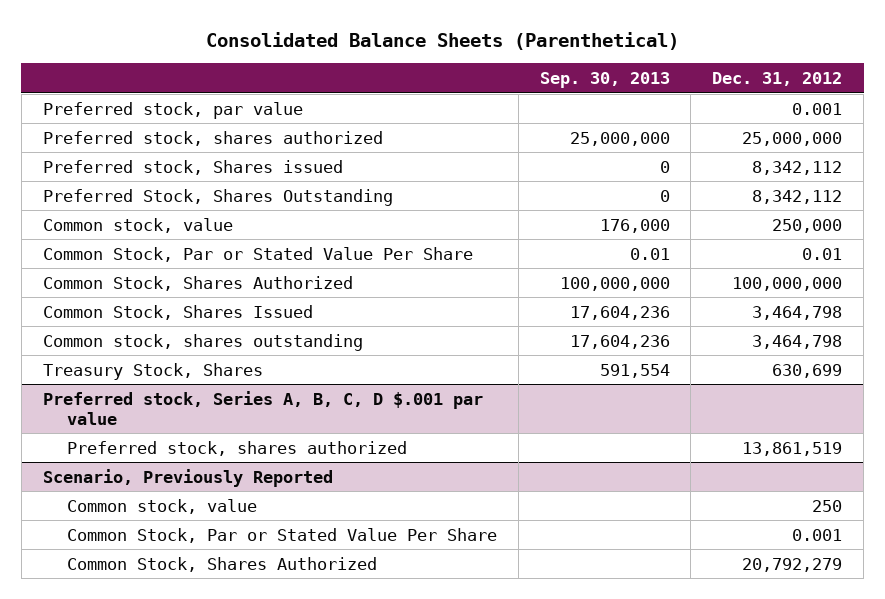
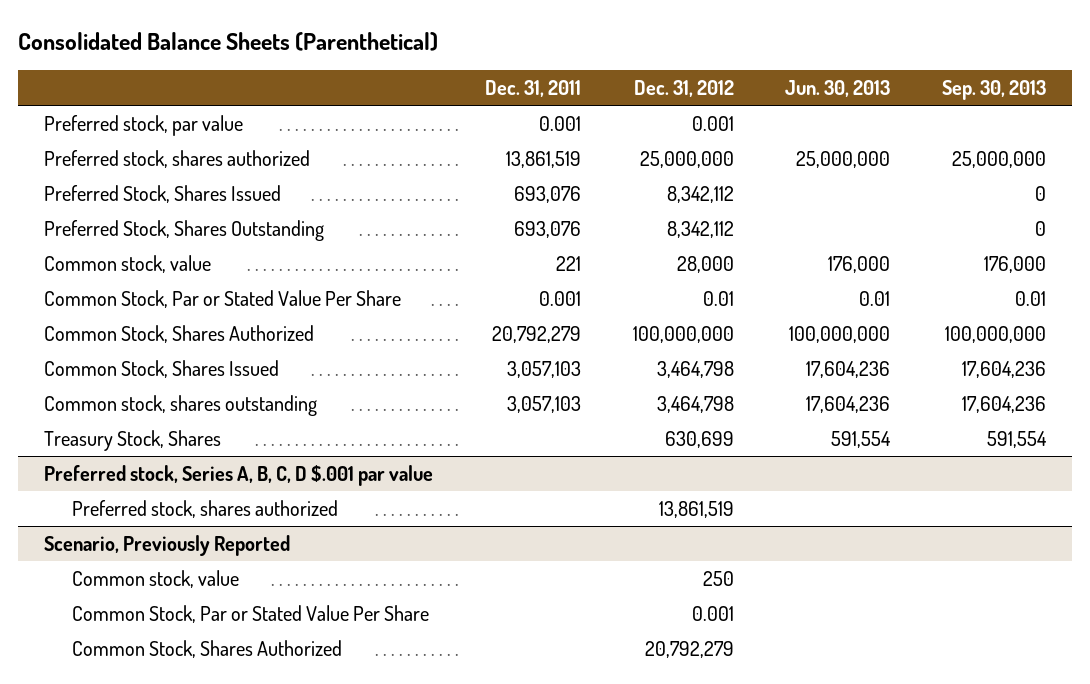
none -> [484,79,581,97] Dec. 31, 2011
none -> [785,79,891,97] Jun. 30, 2013
[42,159,343,175] Preferred stock, Shares issued -> [44,185,282,204] Preferred Stock, Shares Issued
[772,218,843,233] 250,000 -> [676,256,734,274] 28,000

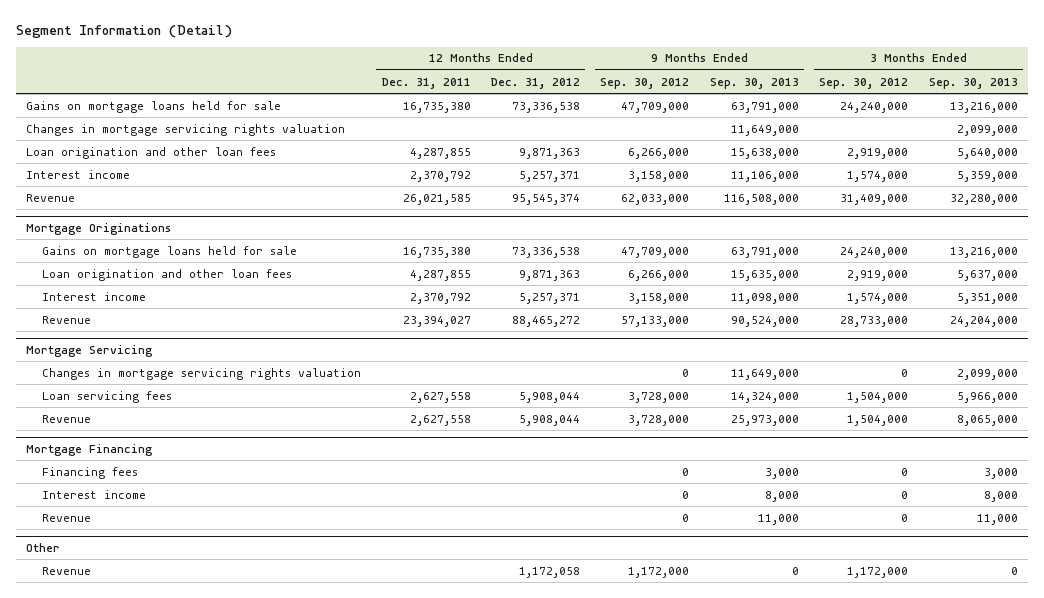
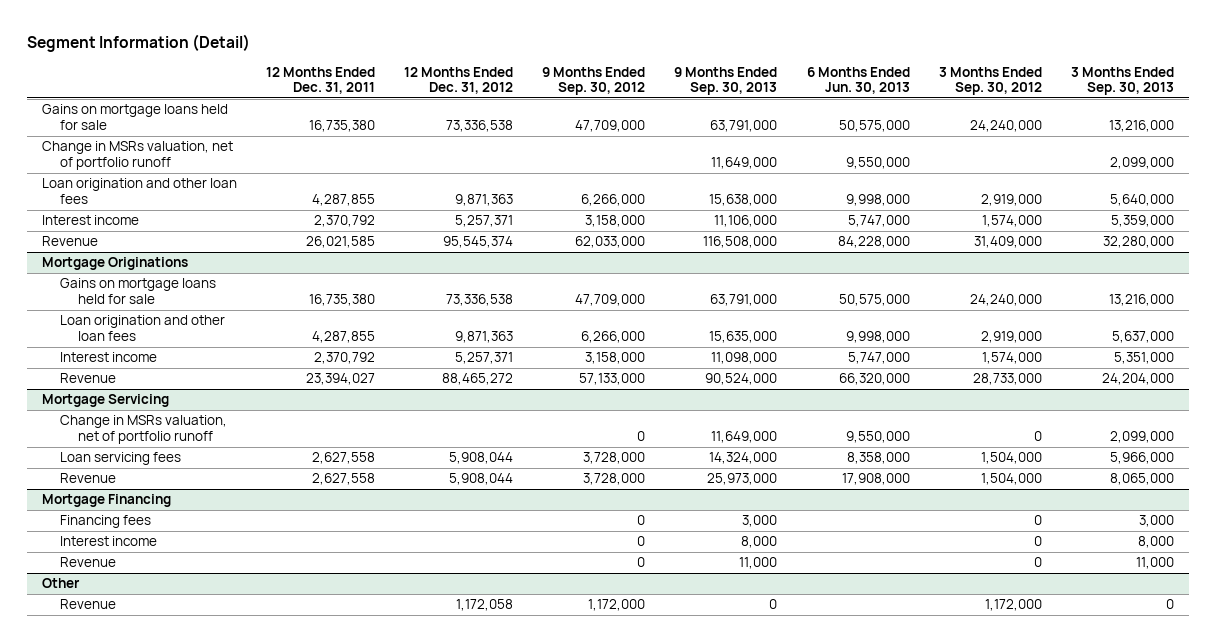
none -> [806,66,910,94] 6 Months Ended Jun. 30, 2013
[25,123,345,136] Changes in mortgage servicing rights valuation -> [41,141,233,170] Change in MSRs valuation, net of portfolio runoff
[42,367,362,380] Changes in mortgage servicing rights valuation -> [59,415,227,444] Change in MSRs valuation, net of portfolio runoff

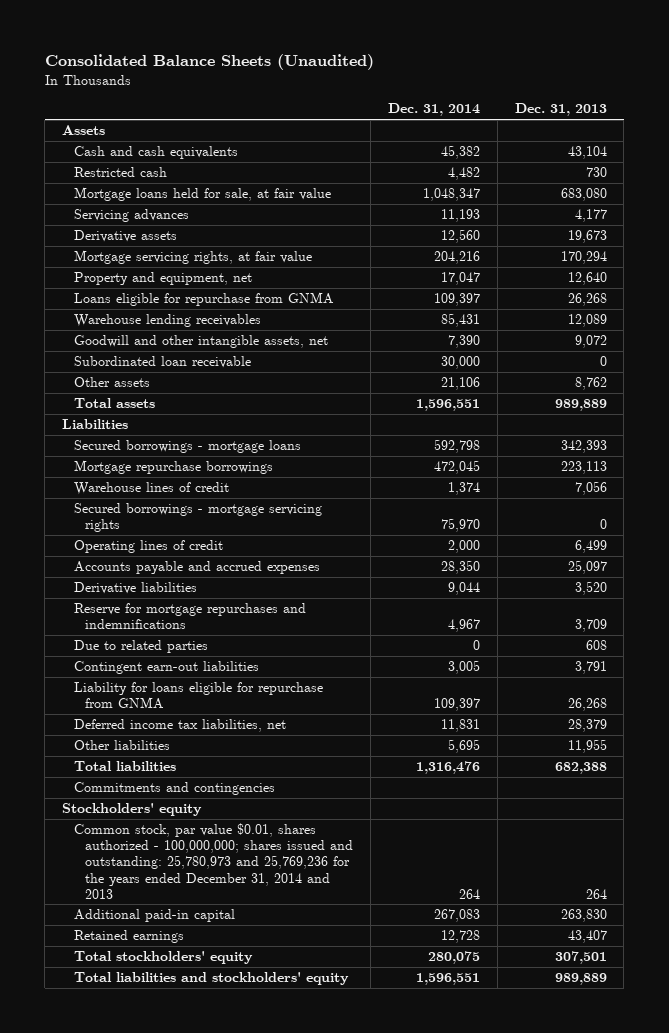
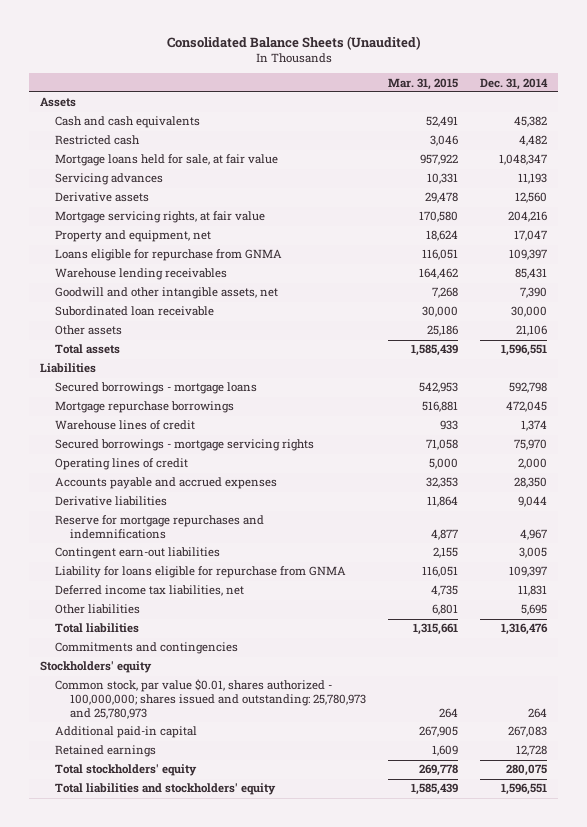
[514,103,607,117] Dec. 31, 2013 -> none
none -> [388,77,459,90] Mar. 31, 2015
[73,640,208,654] Due to related parties -> none
[73,823,353,899] Common stock, par value $0.01, shares authorized - 100,000,000; shares issued and outstanding: 25,780,973 and 25,769,236 for the years ended December 31, 2014 and 2013 -> [55,679,367,719] Common stock, par value $0.01, shares authorized - 100,000,000; shares issued and outstanding: 25,780,973 and 25,780,973

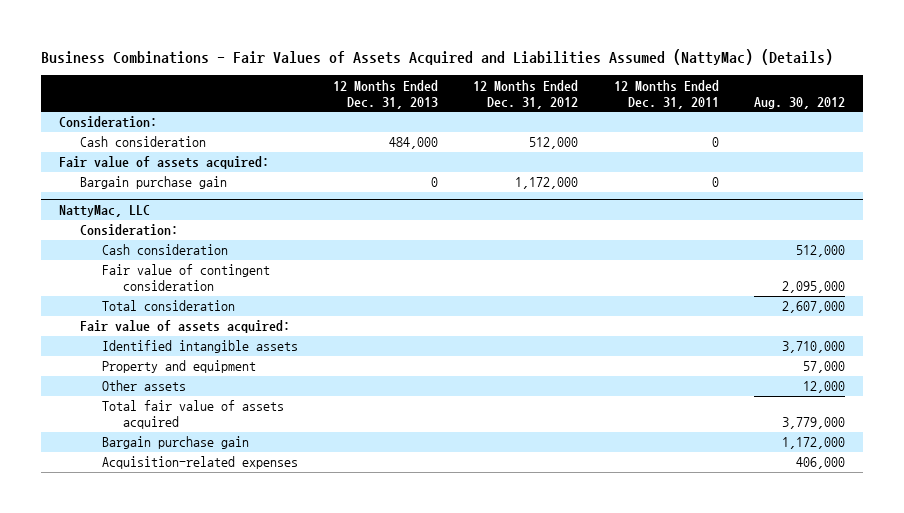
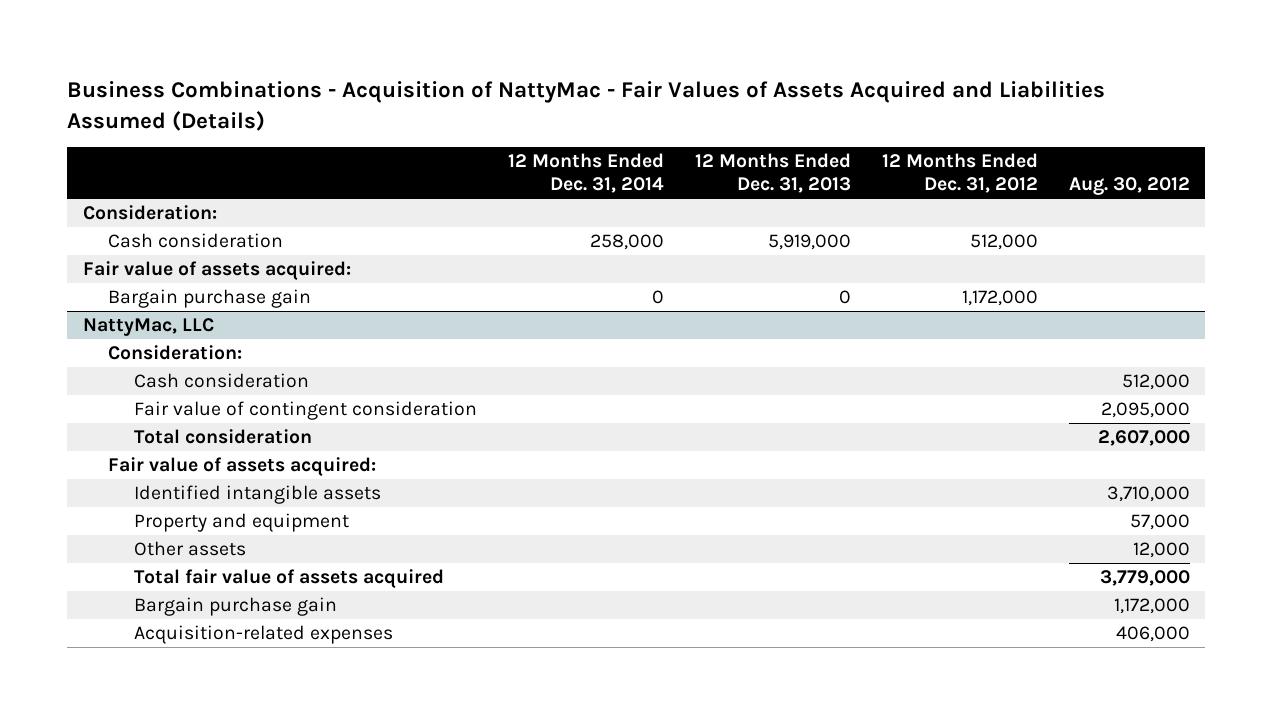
[40,48,833,65] Business Combinations - Fair Values of Assets Acquired and Liabilities Assumed (NattyMac) (Details) -> [67,81,1106,131] Business Combinations - Acquisition of NattyMac - Fair Values of Assets Acquired and Liabilities Assumed (Details)
[613,79,719,109] 12 Months Ended Dec. 31, 2011 -> none
none -> [507,153,664,194] 12 Months Ended Dec. 31, 2014
[389,137,439,150] 484,000 -> [767,234,851,251] 5,919,000

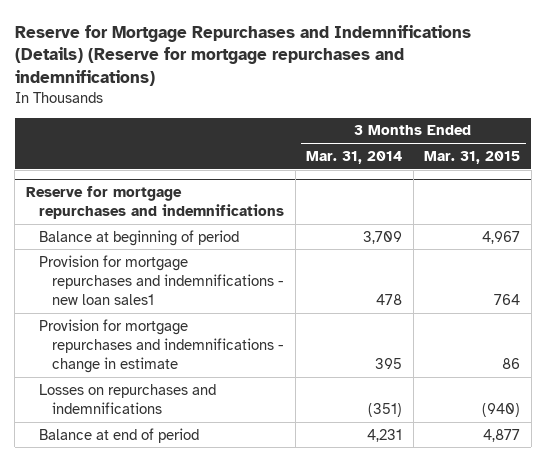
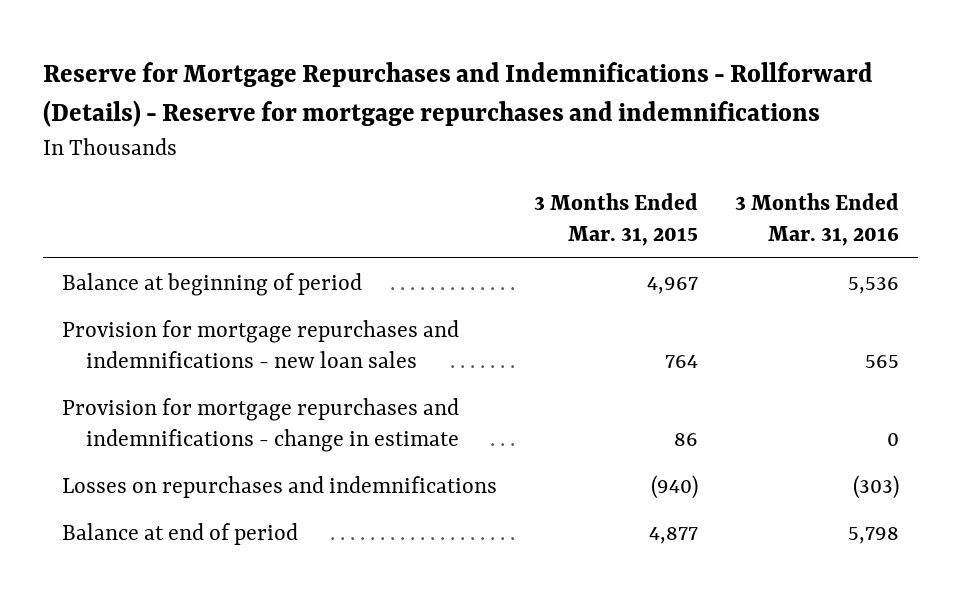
[14,24,471,87] Reserve for Mortgage Repurchases and Indemnifications (Details) (Reserve for mortgage repurchases and indemnifications) -> [42,61,873,127] Reserve for Mortgage Repurchases and Indemnifications - Rollforward (Details) - Reserve for mortgage repurchases and indemnifications
[306,150,403,164] Mar. 31, 2014 -> none
none -> [735,193,900,247] 3 Months Ended Mar. 31, 2016
[25,186,284,220] Reserve for mortgage repurchases and indemnifications -> none
[38,254,285,305] Provision for mortgage repurchases and indemnifications - new loan sales1 -> [61,319,459,368] Provision for mortgage repurchases and indemnifications - new loan sales

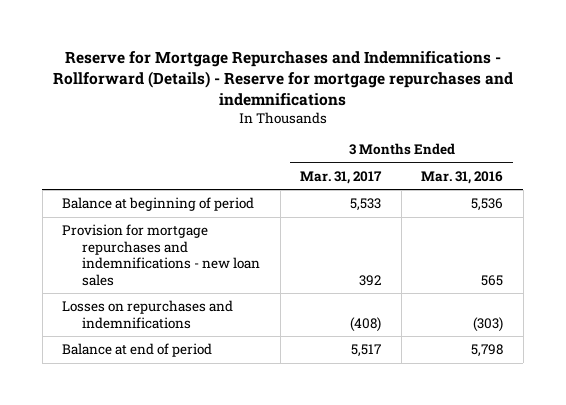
[533,193,698,247] 3 Months Ended Mar. 31, 2015 -> none
none -> [300,171,383,185] Mar. 31, 2017
[61,397,459,452] Provision for mortgage repurchases and indemnifications - change in estimate -> none

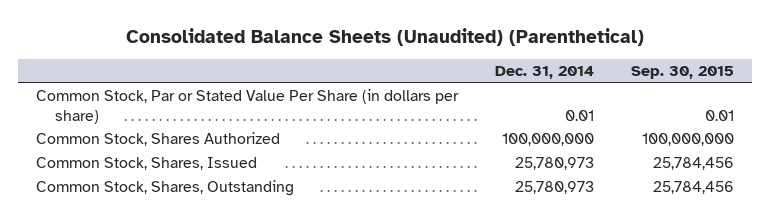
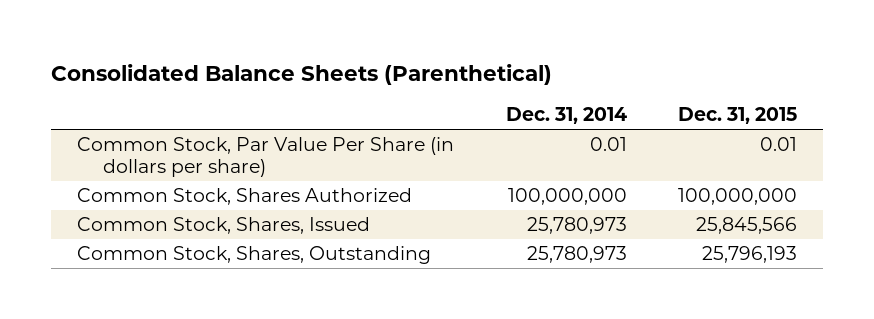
[125,27,644,46] Consolidated Balance Sheets (Unaudited) (Parenthetical) -> [51,63,553,85] Consolidated Balance Sheets (Parenthetical)
[630,66,734,80] Sep. 30, 2015 -> none
none -> [678,107,798,125] Dec. 31, 2015
[36,89,460,124] Common Stock, Par or Stated Value Per Share (in dollars per share) -> [77,137,455,178] Common Stock, Par Value Per Share (in dollars per share)

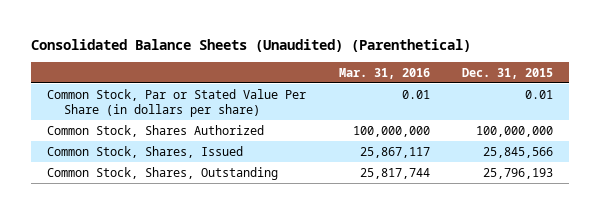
[51,63,553,85] Consolidated Balance Sheets (Parenthetical) -> [31,38,472,52] Consolidated Balance Sheets (Unaudited) (Parenthetical)
[505,107,627,125] Dec. 31, 2014 -> none
none -> [338,67,430,79] Mar. 31, 2016
[77,137,455,178] Common Stock, Par Value Per Share (in dollars per share) -> [47,88,307,117] Common Stock, Par or Stated Value Per Share (in dollars per share)

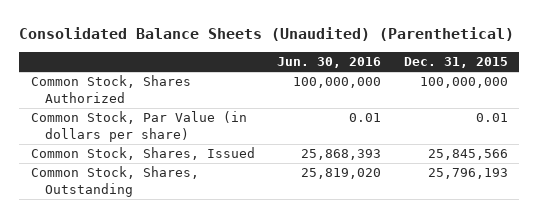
[338,67,430,79] Mar. 31, 2016 -> none
none -> [277,57,382,69] Jun. 30, 2016
[47,88,307,117] Common Stock, Par or Stated Value Per Share (in dollars per share) -> none
none -> [30,111,247,142] Common Stock, Par Value (in dollars per share)

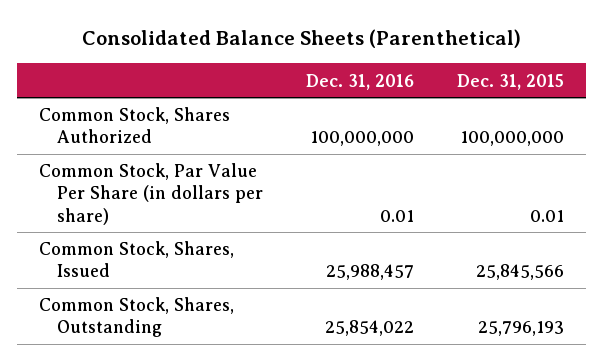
[19,27,515,42] Consolidated Balance Sheets (Unaudited) (Parenthetical) -> [81,29,521,49] Consolidated Balance Sheets (Parenthetical)
[277,57,382,69] Jun. 30, 2016 -> none
none -> [305,73,414,90] Dec. 31, 2016
[30,111,247,142] Common Stock, Par Value (in dollars per share) -> [39,163,263,225] Common Stock, Par Value Per Share (in dollars per share)

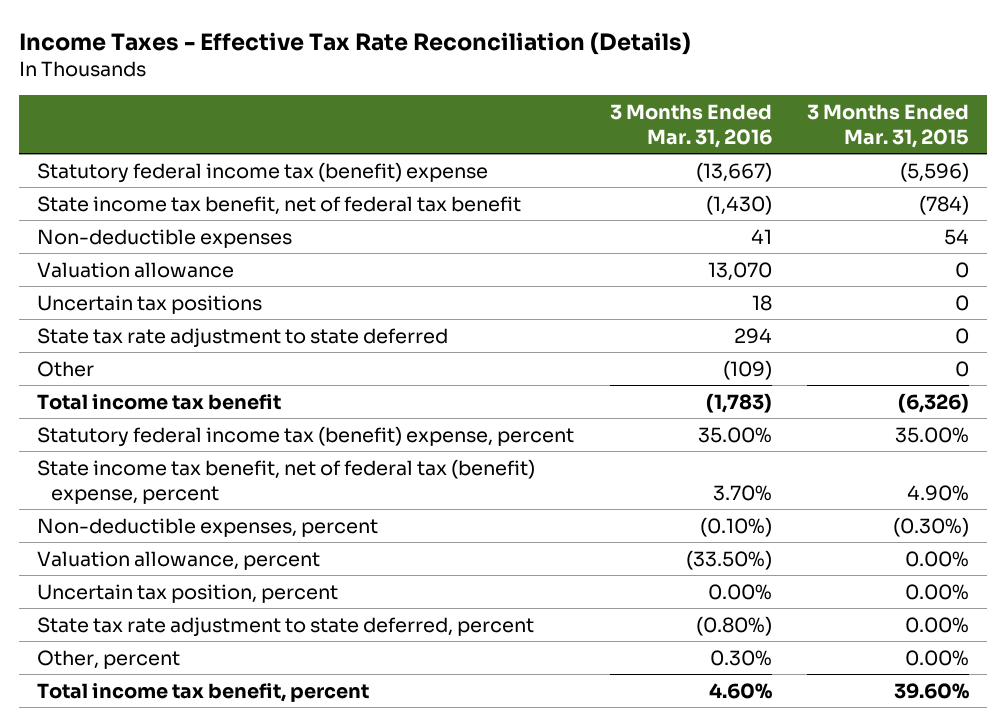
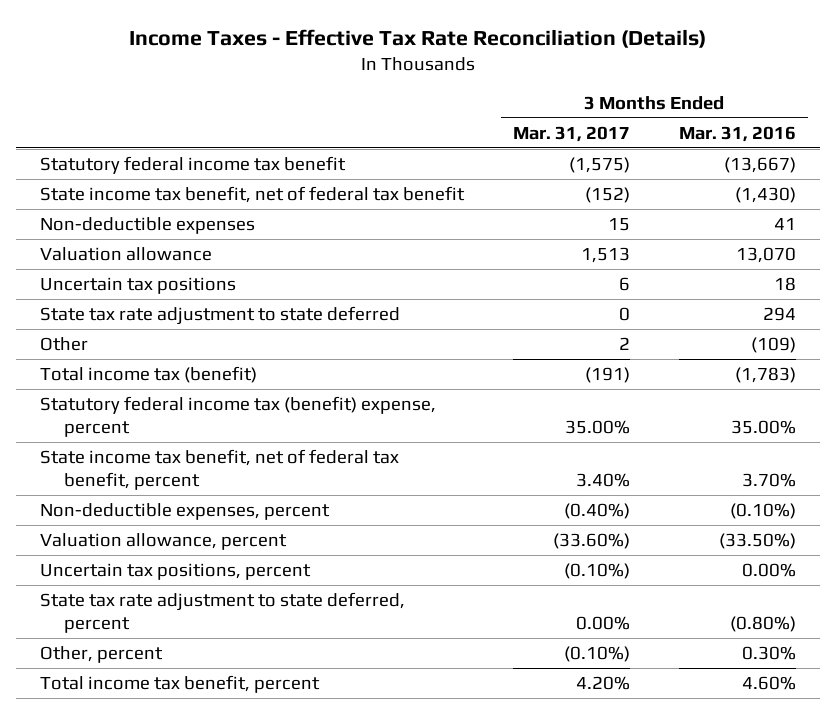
[807,103,970,148] 3 Months Ended Mar. 31, 2015 -> none
none -> [512,125,630,142] Mar. 31, 2017
[37,161,489,183] Statutory federal income tax (benefit) expense -> [40,155,347,174] Statutory federal income tax benefit
[37,393,282,410] Total income tax benefit -> [40,365,258,383] Total income tax (benefit)
[37,458,536,504] State income tax benefit, net of federal tax (benefit) expense, percent -> [40,448,400,490] State income tax benefit, net of federal tax benefit, percent
[37,583,339,603] Uncertain tax position, percent -> [40,562,312,580] Uncertain tax positions, percent

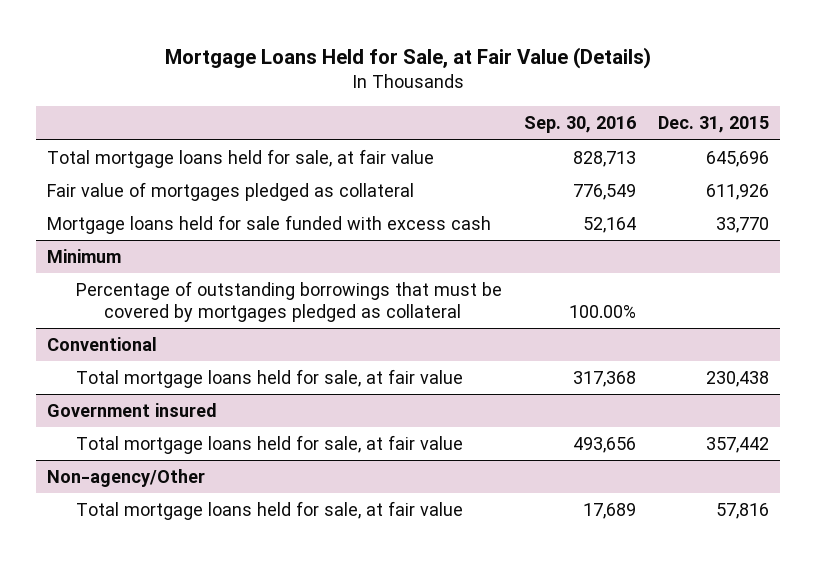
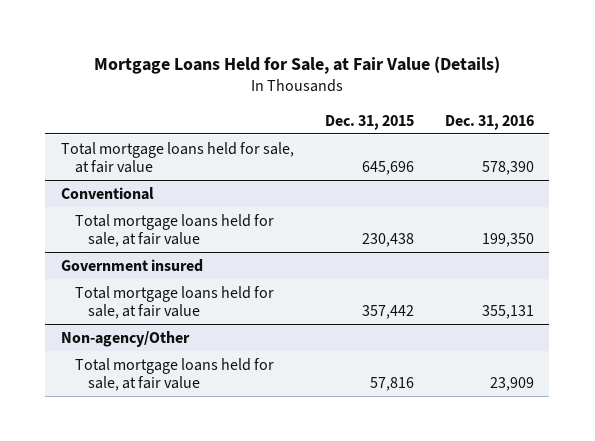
[523,116,636,134] Sep. 30, 2016 -> none
none -> [444,114,534,130] Dec. 31, 2016
[47,182,415,202] Fair value of mortgages pledged as collateral -> none
[47,215,492,235] Mortgage loans held for sale funded with excess cash -> none
[47,249,122,264] Minimum -> none
[75,281,502,322] Percentage of outstanding borrowings that must be covered by mortgages pledged as collateral -> none

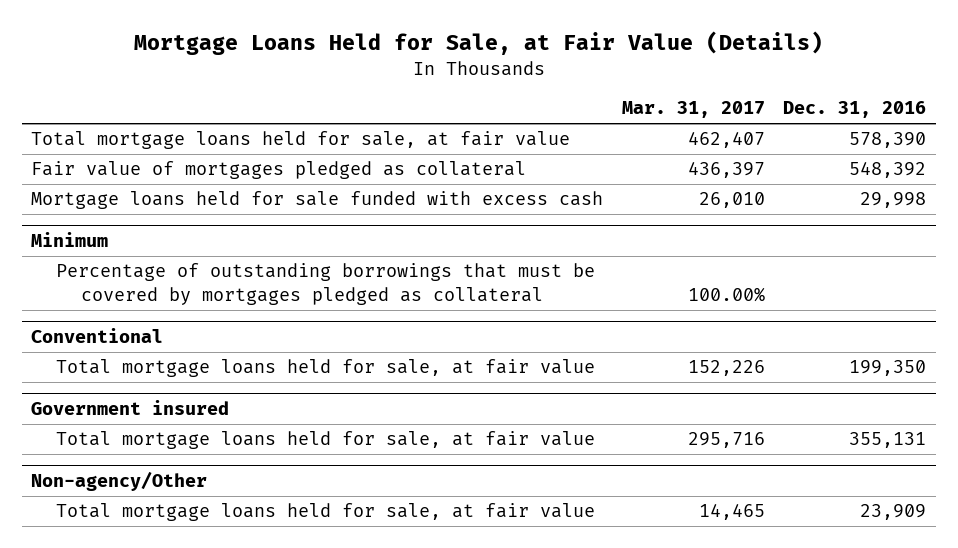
[324,114,414,130] Dec. 31, 2015 -> none
none -> [621,101,765,119] Mar. 31, 2017
none -> [31,161,527,180] Fair value of mortgages pledged as collateral
none -> [31,191,604,210] Mortgage loans held for sale funded with excess cash
none -> [31,232,109,248] Minimum
none -> [56,263,596,305] Percentage of outstanding borrowings that must be covered by mortgages pledged as collateral

